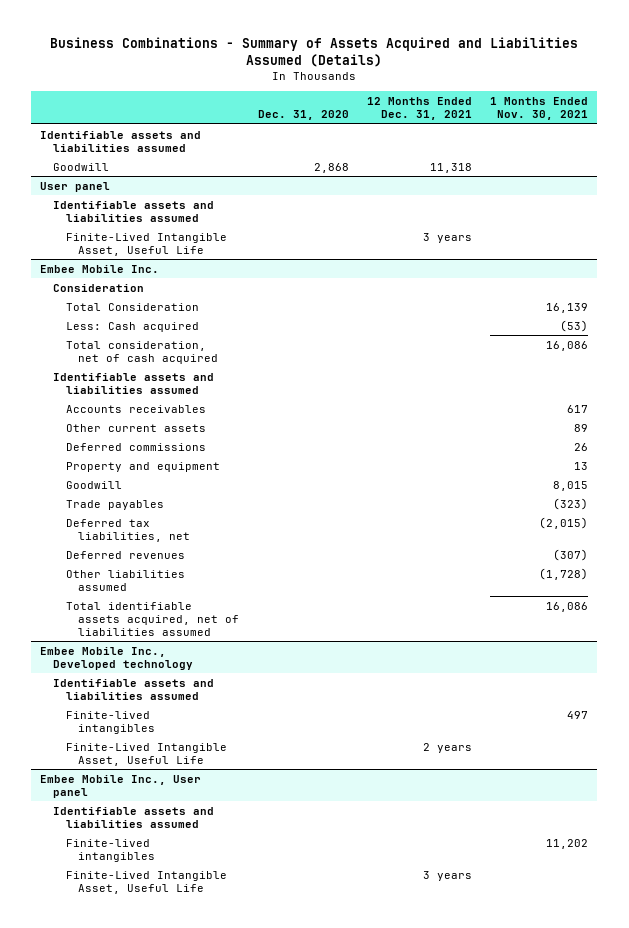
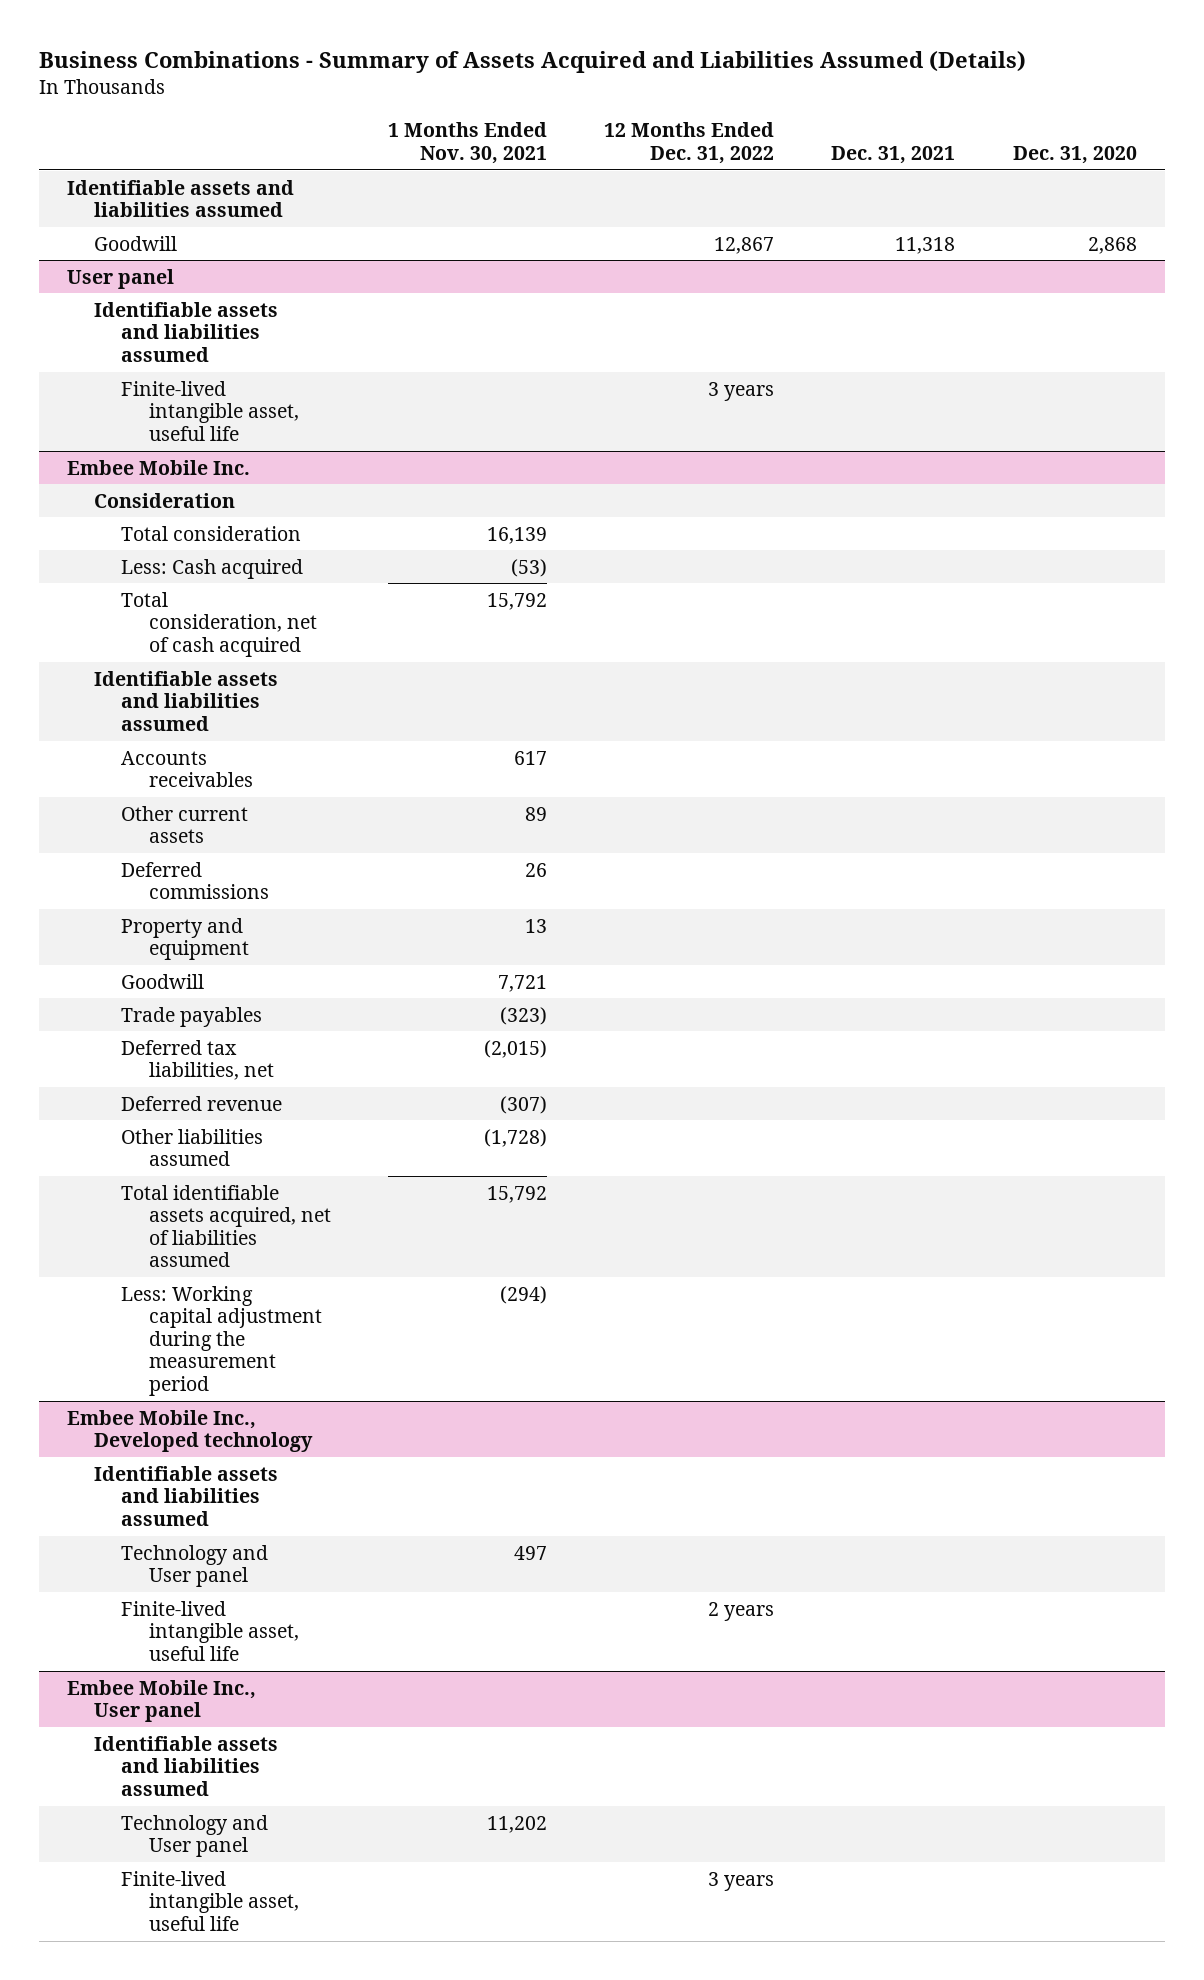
[366,97,472,120] 12 Months Ended Dec. 31, 2021 -> none
none -> [604,122,775,164] 12 Months Ended Dec. 31, 2022
none -> [831,145,956,164] Dec. 31, 2021
[65,232,227,256] Finite-Lived Intangible Asset, Useful Life -> [121,380,299,441] Finite-lived intangible asset, useful life
[65,302,199,311] Total Consideration -> [121,525,302,541] Total consideration
[546,340,589,351] 16,086 -> [486,592,547,610] 15,792
[553,480,589,491] 8,015 -> [497,974,547,992] 7,721
[65,550,185,559] Deferred revenues -> [121,1095,283,1111] Deferred revenue
[546,601,589,612] 16,086 -> [486,1185,547,1203] 15,792
none -> [121,1285,322,1397] Less: Working capital adjustment during the measurement period
[65,710,156,734] Finite-lived intangibles -> [121,1544,269,1588] Technology and User panel
[65,742,227,766] Finite-Lived Intangible Asset, Useful Life -> [121,1600,299,1661] Finite-lived intangible asset, useful life
[65,838,156,862] Finite-lived intangibles -> [121,1814,269,1858] Technology and User panel
[65,870,227,894] Finite-Lived Intangible Asset, Useful Life -> [121,1870,299,1931] Finite-lived intangible asset, useful life

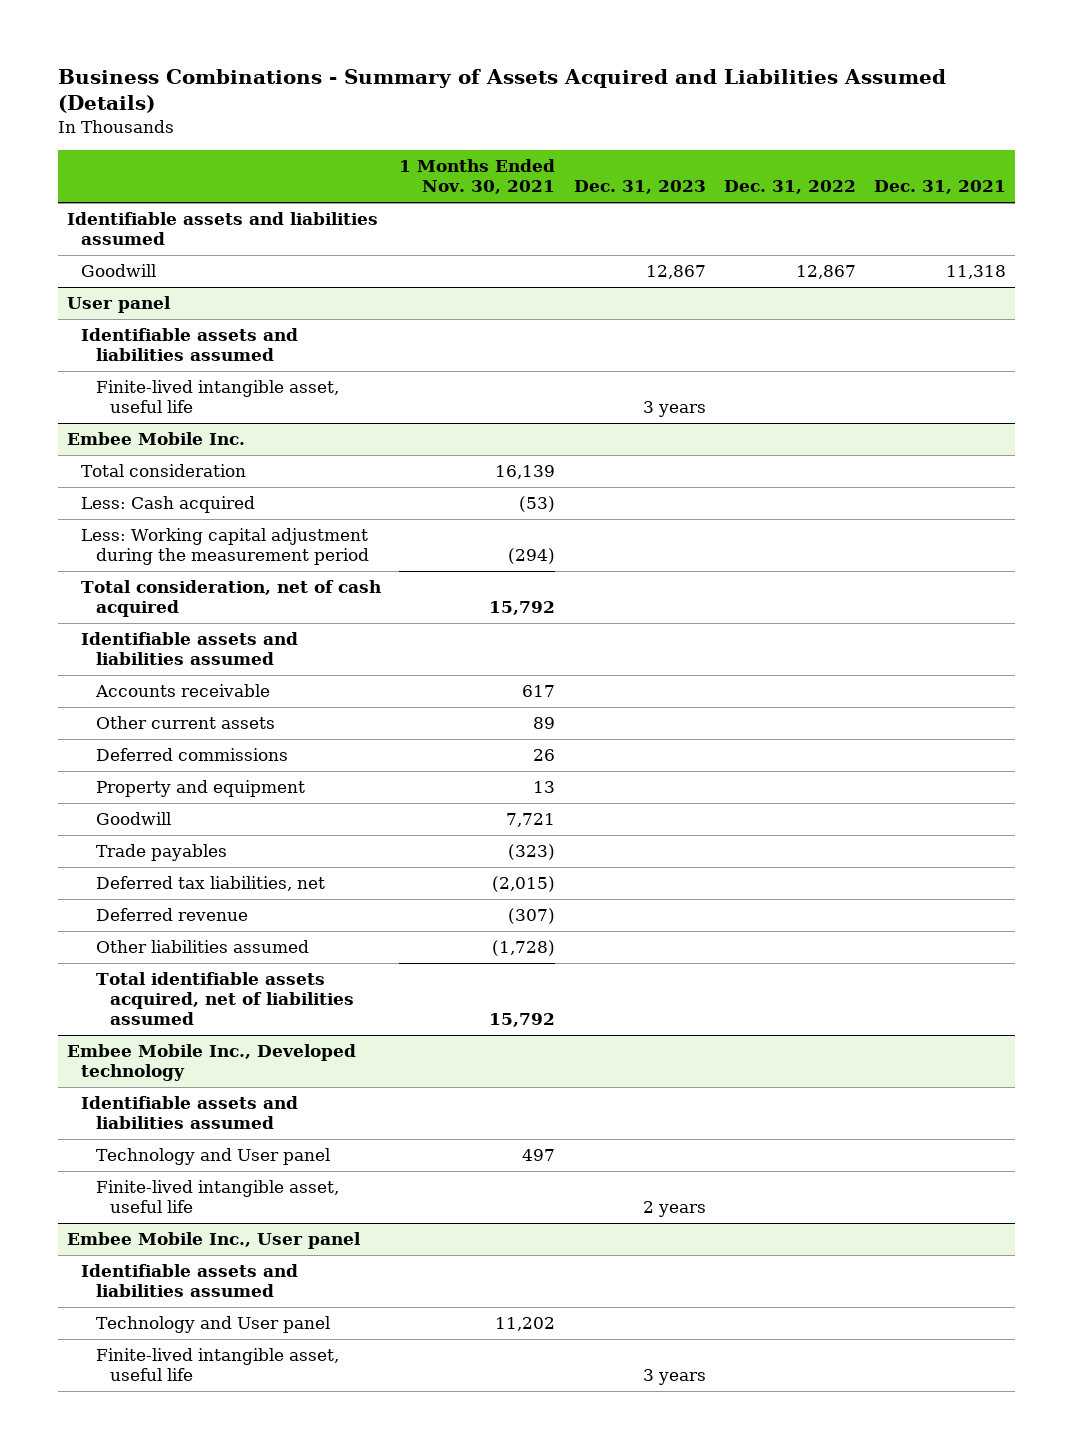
[604,122,775,164] 12 Months Ended Dec. 31, 2022 -> none
[1012,145,1137,164] Dec. 31, 2020 -> none
none -> [573,180,706,195] Dec. 31, 2023
none -> [723,180,856,195] Dec. 31, 2022
[94,492,236,508] Consideration -> none
[121,1285,322,1397] Less: Working capital adjustment during the measurement period -> [81,528,369,566] Less: Working capital adjustment during the measurement period
[121,750,253,788] Accounts receivables -> [94,684,270,698] Accounts receivable

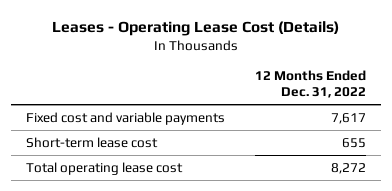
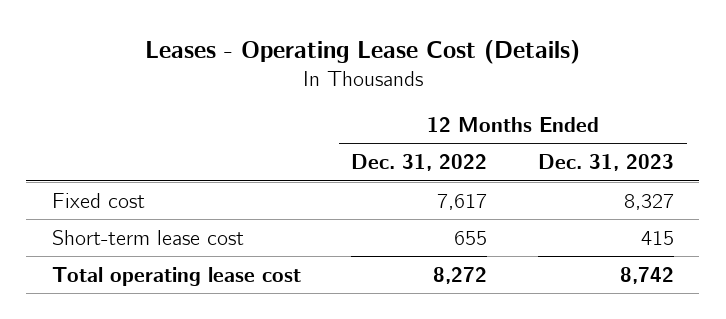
none -> [538,154,675,172] Dec. 31, 2023
[25,111,225,125] Fixed cost and variable payments -> [51,192,145,208] Fixed cost

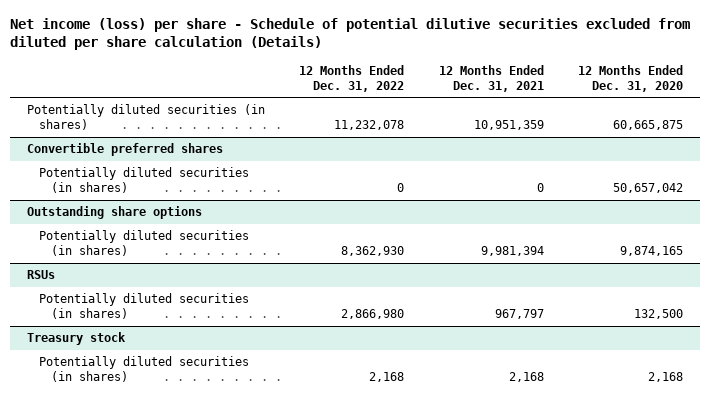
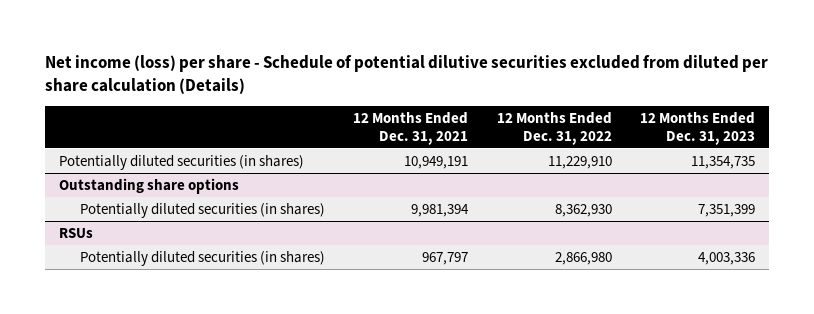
[577,64,683,92] 12 Months Ended Dec. 31, 2020 -> none
none -> [640,111,756,145] 12 Months Ended Dec. 31, 2023
[27,143,224,157] Convertible preferred shares -> none
[38,167,249,194] Potentially diluted securities (in shares) -> none
[334,120,405,131] 11,232,078 -> [547,155,612,169] 11,229,910
[473,120,544,131] 10,951,359 -> [404,155,469,169] 10,949,191
[27,332,127,346] Treasury stock -> none
[38,356,249,383] Potentially diluted securities (in shares) -> none

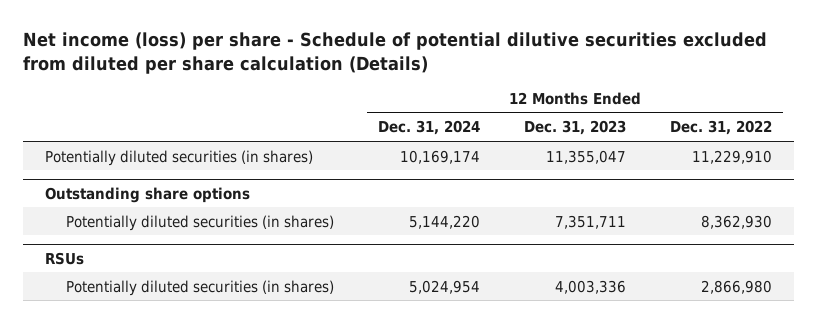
[353,111,469,145] 12 Months Ended Dec. 31, 2021 -> none
none -> [377,120,480,136] Dec. 31, 2024
[691,155,756,169] 11,354,735 -> [545,149,626,164] 11,355,047
[698,203,756,217] 7,351,399 -> [554,214,626,229] 7,351,711

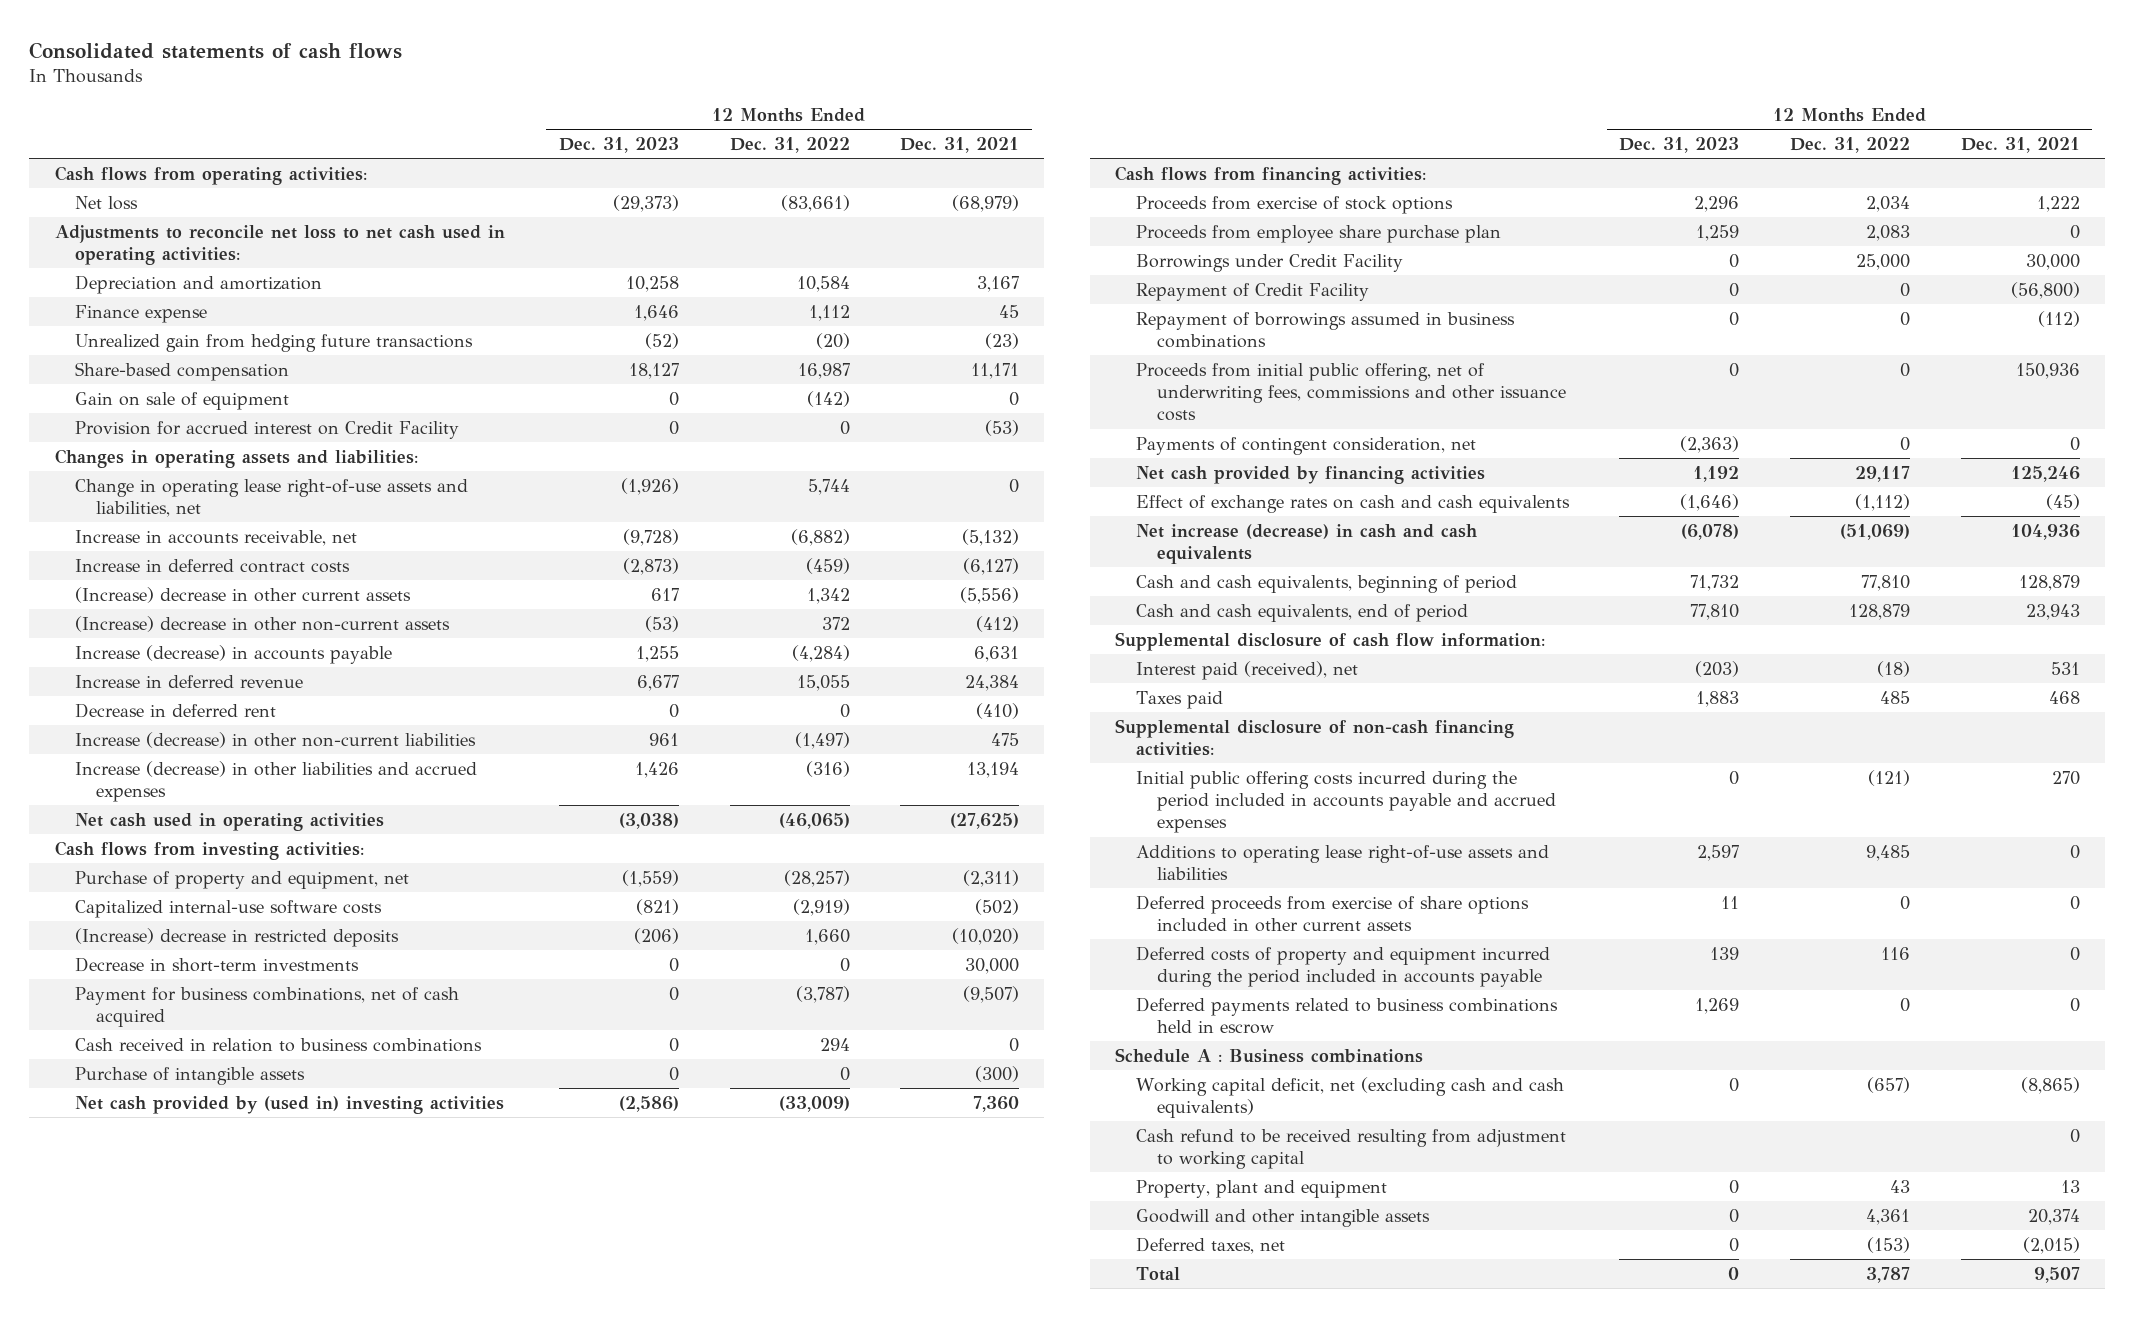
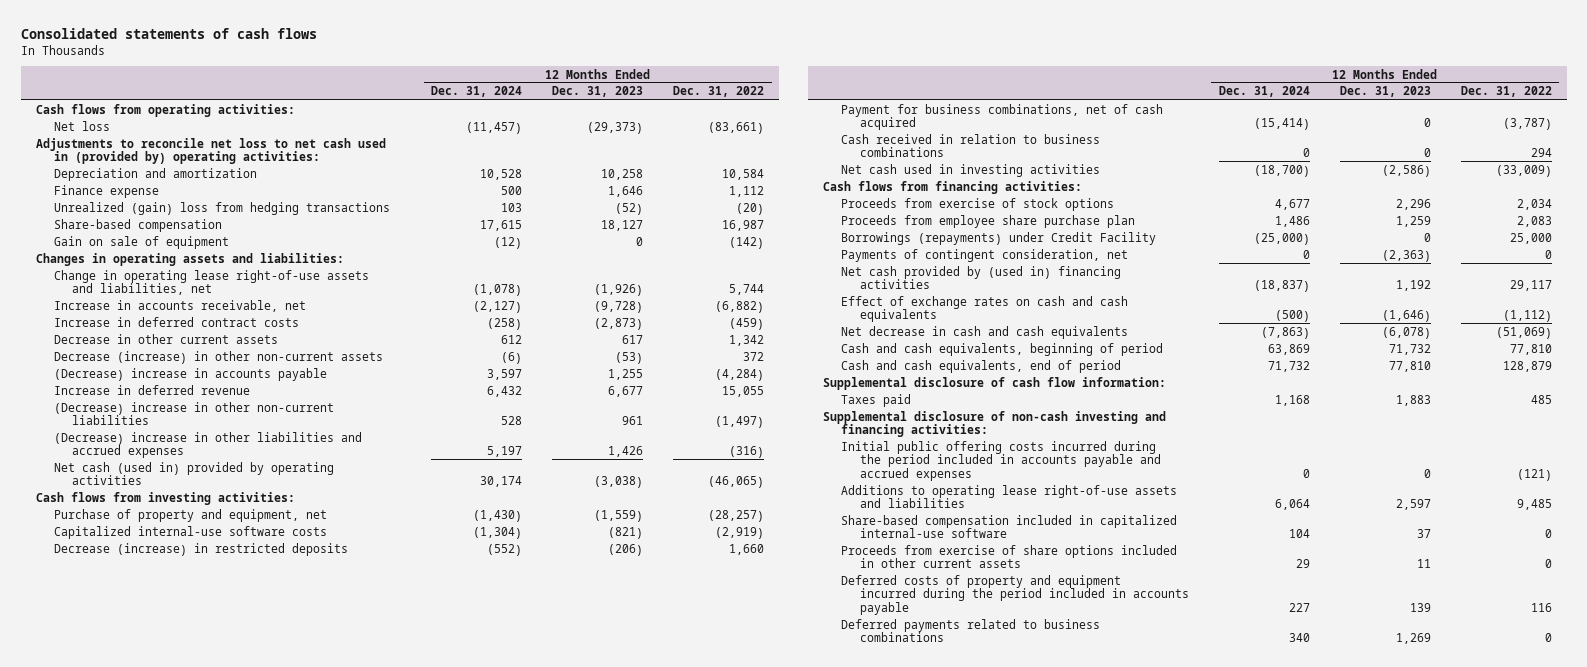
[900,137,1020,154] Dec. 31, 2021 -> none
none -> [431,86,523,98] Dec. 31, 2024
[54,224,505,266] Adjustments to reconcile net loss to net cash used in operating activities: -> [35,137,386,165] Adjustments to reconcile net loss to net cash used in (provided by) operating activities:
[75,333,474,352] Unrealized gain from hedging future transactions -> [54,201,391,215] Unrealized (gain) loss from hedging transactions
[75,420,460,439] Provision for accrued interest on Credit Facility -> none
[75,586,412,603] (Increase) decrease in other current assets -> [54,333,279,344] Decrease in other current assets
[75,615,451,632] (Increase) decrease in other non-current assets -> [54,350,384,364] Decrease (increase) in other non-current assets
[75,644,393,664] Increase (decrease) in accounts payable -> [54,367,328,381] (Decrease) increase in accounts payable
[75,702,277,718] Decrease in deferred rent -> none
[75,731,477,748] Increase (decrease) in other non-current liabilities -> [54,401,335,426] (Decrease) increase in other non-current liabilities
[75,760,478,803] Increase (decrease) in other liabilities and accrued expenses -> [54,431,363,459] (Decrease) increase in other liabilities and accrued expenses
[75,812,385,831] Net cash used in operating activities -> [54,461,335,486] Net cash (used in) provided by operating activities
[75,956,360,972] Decrease in short-term investments -> none
[75,927,400,947] (Increase) decrease in restricted deposits -> [54,542,349,556] Decrease (increase) in restricted deposits
[75,1066,306,1085] Purchase of intangible assets -> none
[75,1095,505,1114] Net cash provided by (used in) investing activities -> [841,163,1101,177] Net cash used in investing activities
[1135,282,1369,301] Repayment of Credit Facility -> none
[1135,311,1515,349] Repayment of borrowings assumed in business combinations -> none
[1135,362,1566,422] Proceeds from initial public offering, net of underwriting fees, commissions and other issuance costs -> none
[1135,253,1403,272] Borrowings under Credit Facility -> [841,231,1157,245] Borrowings (repayments) under Credit Facility
[1135,465,1485,484] Net cash provided by financing activities -> [841,265,1122,290] Net cash provided by (used in) financing activities
[1135,523,1477,565] Net increase (decrease) in cash and cash equivalents -> [841,325,1129,339] Net decrease in cash and cash equivalents
[1135,660,1358,680] Interest paid (received), net -> none
[1115,718,1515,757] Supplemental disclosure of non-cash financing activities: -> [823,410,1167,438] Supplemental disclosure of non-cash investing and financing activities:
none -> [841,514,1178,539] Share-based compensation included in capitalized internal-use software
[1135,894,1529,933] Deferred proceeds from exercise of share options included in other current assets -> [841,544,1178,569] Proceeds from exercise of share options included in other current assets
[1115,1047,1424,1063] Schedule A : Business combinations -> none
[1135,1076,1564,1119] Working capital deficit, net (excluding cash and cash equivalents) -> none
[1135,1128,1566,1170] Cash refund to be received resulting from adjustment to working capital -> none
[1135,1179,1387,1198] Property, plant and equipment -> none
[1135,1208,1430,1227] Goodwill and other intangible assets -> none
[1135,1236,1285,1254] Deferred taxes, net -> none
[1135,1266,1180,1281] Total -> none
[1135,996,1558,1035] Deferred payments related to business combinations held in escrow -> [841,618,1101,643] Deferred payments related to business combinations

